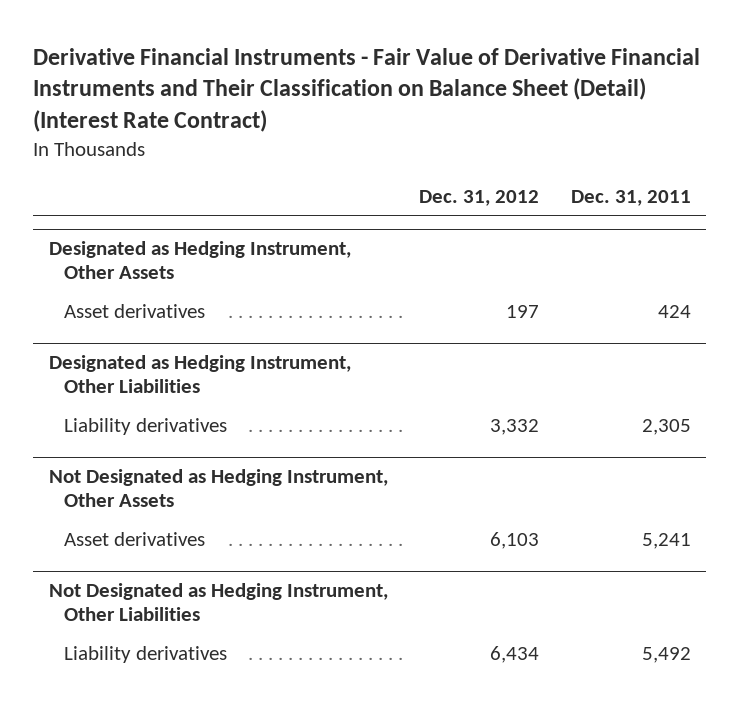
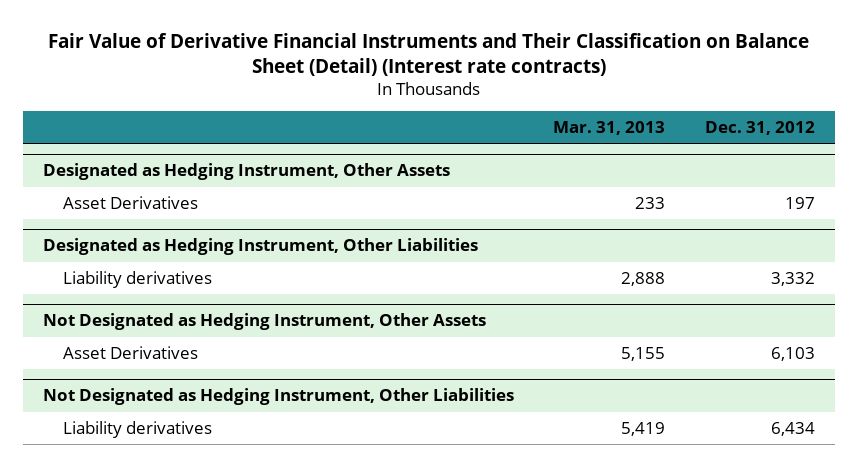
[32,47,700,133] Derivative Financial Instruments - Fair Value of Derivative Financial Instruments and Their Classification on Balance Sheet (Detail) (Interest Rate Contract) -> [47,32,809,77] Fair Value of Derivative Financial Instruments and Their Classification on Balance Sheet (Detail) (Interest rate contracts)
[570,189,691,206] Dec. 31, 2011 -> none
none -> [553,121,666,136] Mar. 31, 2013
[63,304,205,319] Asset derivatives -> [62,195,198,209] Asset Derivatives
[63,532,205,547] Asset derivatives -> [62,345,198,359] Asset Derivatives

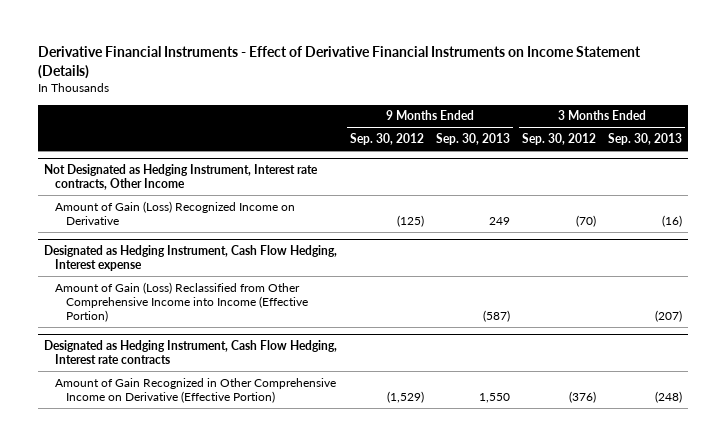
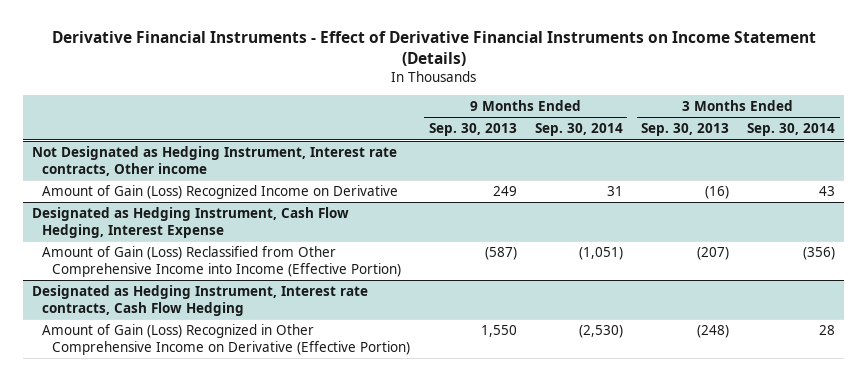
[349,133,424,146] Sep. 30, 2012 -> none
[522,133,597,146] Sep. 30, 2012 -> none
none -> [534,123,623,137] Sep. 30, 2014
none -> [747,123,836,137] Sep. 30, 2014
[44,163,319,190] Not Designated as Hedging Instrument, Interest rate contracts, Other Income -> [31,145,397,176] Not Designated as Hedging Instrument, Interest rate contracts, Other income
[44,244,338,271] Designated as Hedging Instrument, Cash Flow Hedging, Interest expense -> [31,206,349,238] Designated as Hedging Instrument, Cash Flow Hedging, Interest Expense
[44,339,338,364] Designated as Hedging Instrument, Cash Flow Hedging, Interest rate contracts -> [31,284,368,316] Designated as Hedging Instrument, Interest rate contracts, Cash Flow Hedging
[55,377,337,403] Amount of Gain Recognized in Other Comprehensive Income on Derivative (Effective Portion) -> [42,323,411,355] Amount of Gain (Loss) Recognized in Other Comprehensive Income on Derivative (Effective Portion)

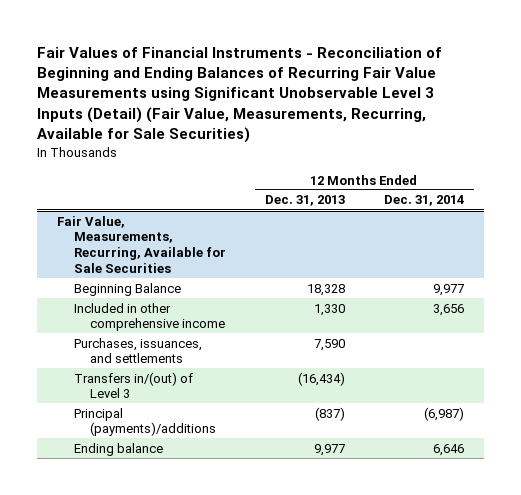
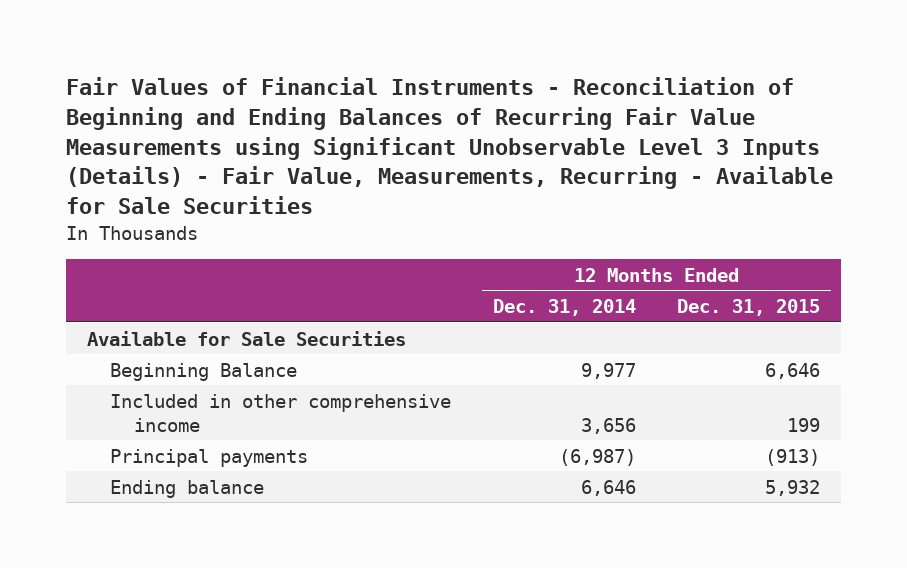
[37,46,443,144] Fair Values of Financial Instruments - Reconciliation of Beginning and Ending Balances of Recurring Fair Value Measurements using Significant Unobservable Level 3 Inputs (Detail) (Fair Value, Measurements, Recurring, Available for Sale Securities) -> [65,77,833,215] Fair Values of Financial Instruments - Reconciliation of Beginning and Ending Balances of Recurring Fair Value Measurements using Significant Unobservable Level 3 Inputs (Details) - Fair Value, Measurements, Recurring - Available for Sale Securities
[264,195,345,207] Dec. 31, 2013 -> none
none -> [677,299,821,317] Dec. 31, 2015
[56,215,226,273] Fair Value, Measurements, Recurring, Available for Sale Securities -> none
none -> [86,330,406,346] Available for Sale Securities
[73,337,202,364] Purchases, issuances, and settlements -> none
[73,371,193,399] Transfers in/(out) of Level 3 -> none
[73,407,217,437] Principal (payments)/additions -> [110,448,309,467] Principal payments

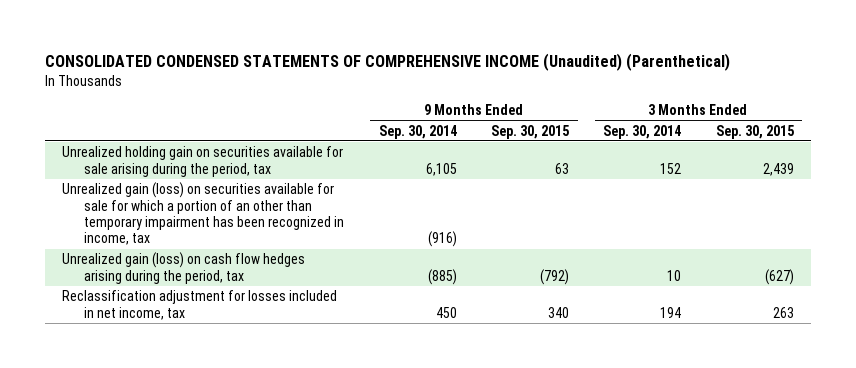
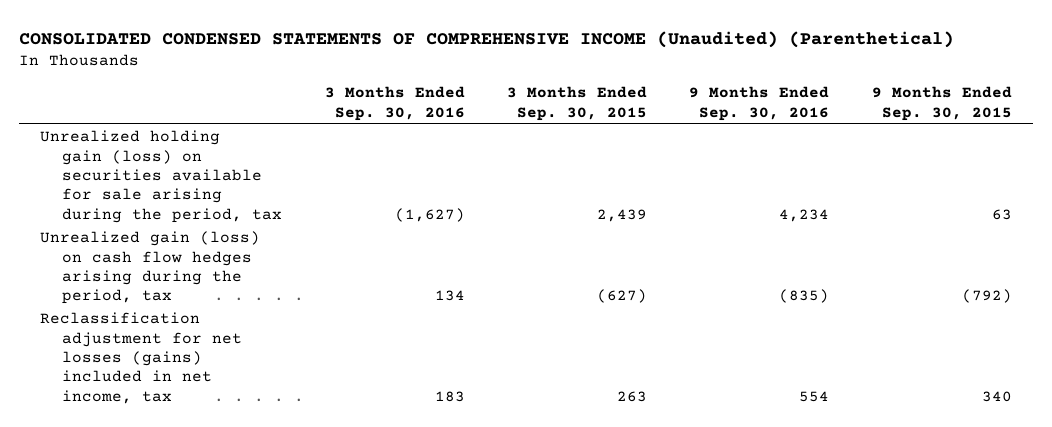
[378,124,457,139] Sep. 30, 2014 -> none
[603,124,682,139] Sep. 30, 2014 -> none
none -> [324,86,465,121] 3 Months Ended Sep. 30, 2016
none -> [689,86,830,121] 9 Months Ended Sep. 30, 2016
[62,182,345,246] Unrealized gain (loss) on securities available for sale for which a portion of an other than temporary impairment has been recognized in income, tax -> none
[62,146,344,177] Unrealized holding gain on securities available for sale arising during the period, tax -> [39,130,283,223] Unrealized holding gain (loss) on securities available for sale arising during the period, tax
[62,290,338,320] Reclassification adjustment for losses included in net income, tax -> [39,312,243,404] Reclassification adjustment for net losses (gains) included in net income, tax

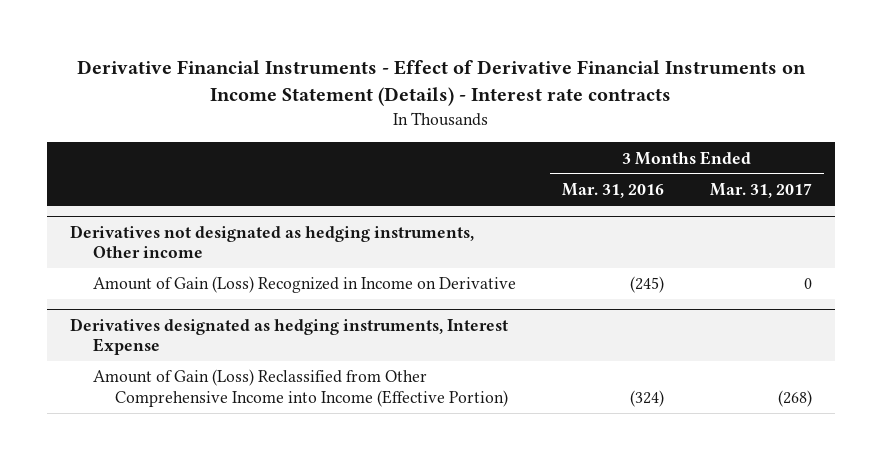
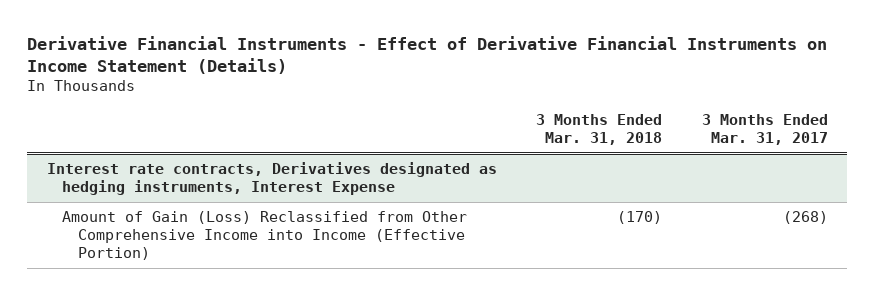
[77,60,807,107] Derivative Financial Instruments - Effect of Derivative Financial Instruments on Income Statement (Details) - Interest rate contracts -> [27,35,828,74] Derivative Financial Instruments - Effect of Derivative Financial Instruments on Income Statement (Details)
[561,183,664,199] Mar. 31, 2016 -> none
none -> [536,114,663,146] 3 Months Ended Mar. 31, 2018
[70,224,475,258] Derivatives not designated as hedging instruments, Other income -> none
[92,276,516,294] Amount of Gain (Loss) Recognized in Income on Derivative -> none
[70,317,509,355] Derivatives designated as hedging instruments, Interest Expense -> [47,161,498,196] Interest rate contracts, Derivatives designated as hedging instruments, Interest Expense

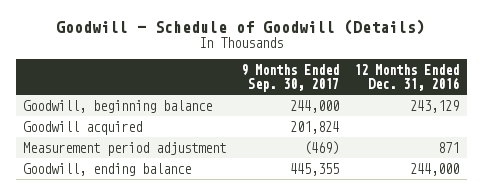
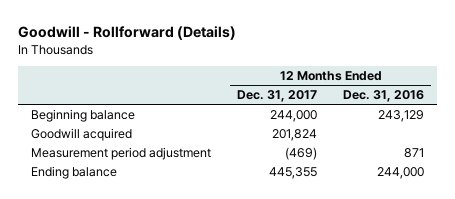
[56,18,426,35] Goodwill - Schedule of Goodwill (Details) -> [17,26,236,41] Goodwill - Rollforward (Details)
[241,64,340,92] 9 Months Ended Sep. 30, 2017 -> none
none -> [237,90,318,103] Dec. 31, 2017
[23,99,213,113] Goodwill, beginning balance -> [30,108,135,122] Beginning balance
[23,162,192,176] Goodwill, ending balance -> [30,165,117,179] Ending balance

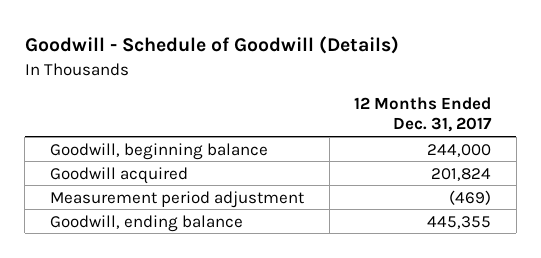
[17,26,236,41] Goodwill - Rollforward (Details) -> [24,36,399,55] Goodwill - Schedule of Goodwill (Details)
[343,90,425,103] Dec. 31, 2016 -> none
[30,108,135,122] Beginning balance -> [50,142,269,160] Goodwill, beginning balance
[30,165,117,179] Ending balance -> [50,214,244,232] Goodwill, ending balance

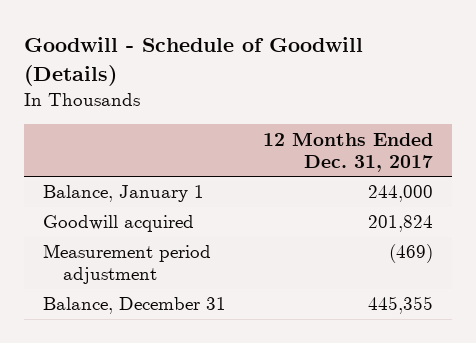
[50,142,269,160] Goodwill, beginning balance -> [42,185,204,203] Balance, January 1
[50,214,244,232] Goodwill, ending balance -> [42,297,226,315] Balance, December 31

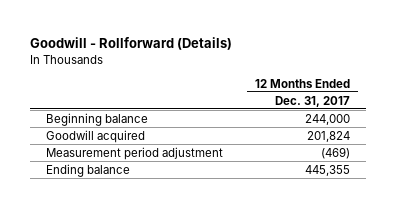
[23,37,363,87] Goodwill - Schedule of Goodwill (Details) -> [30,37,233,51] Goodwill - Rollforward (Details)
[42,185,204,203] Balance, January 1 -> [46,112,149,126] Beginning balance
[42,297,226,315] Balance, December 31 -> [46,163,131,177] Ending balance

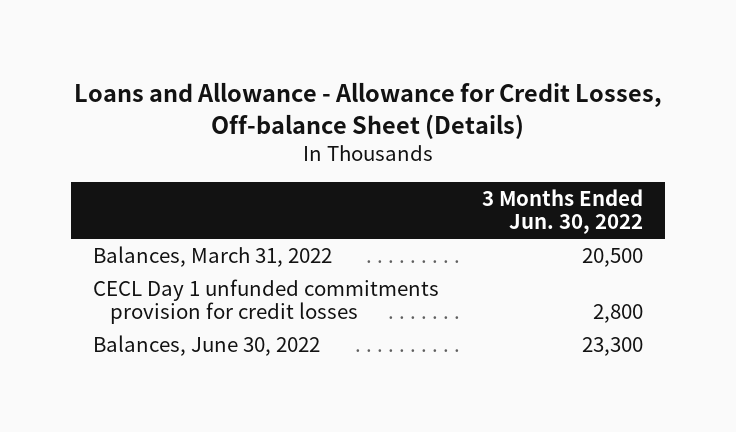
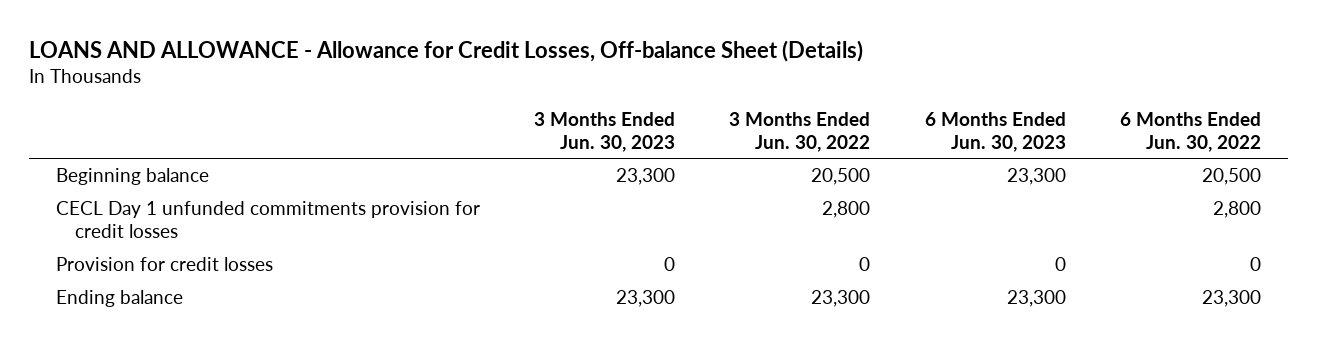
[73,82,662,139] Loans and Allowance - Allowance for Credit Losses, Off-balance Sheet (Details) -> [28,39,863,62] LOANS AND ALLOWANCE - Allowance for Credit Losses, Off-balance Sheet (Details)
none -> [534,111,676,152] 3 Months Ended Jun. 30, 2023
none -> [924,111,1066,152] 6 Months Ended Jun. 30, 2023
none -> [1119,111,1261,152] 6 Months Ended Jun. 30, 2022
[92,245,332,267] Balances, March 31, 2022 -> [55,168,209,186] Beginning balance
none -> [55,257,273,272] Provision for credit losses
[92,334,320,356] Balances, June 30, 2022 -> [55,290,183,308] Ending balance

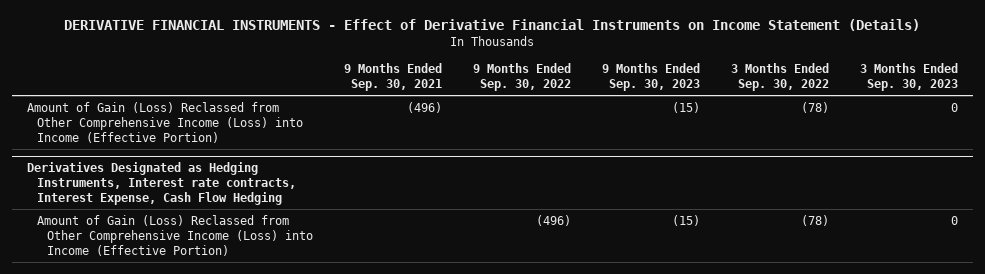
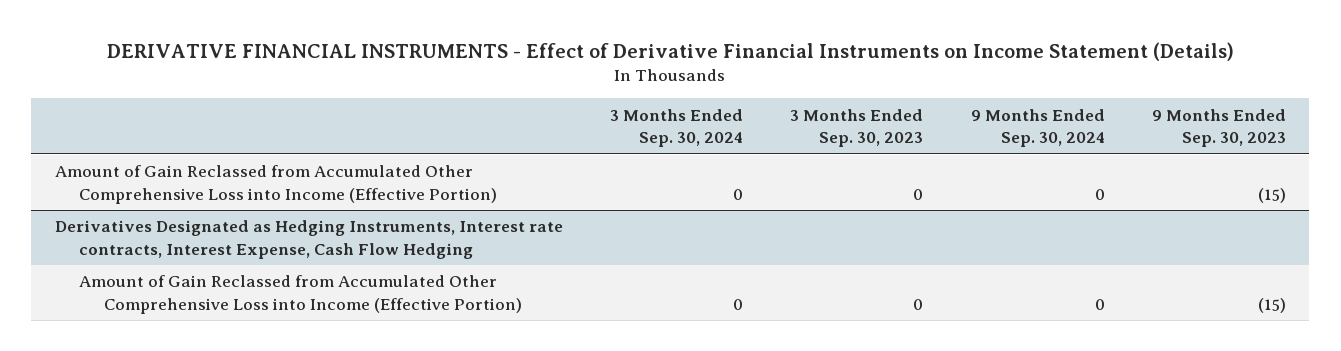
[343,62,442,91] 9 Months Ended Sep. 30, 2021 -> none
[472,62,571,91] 9 Months Ended Sep. 30, 2022 -> none
[730,62,829,91] 3 Months Ended Sep. 30, 2022 -> none
none -> [610,108,744,148] 3 Months Ended Sep. 30, 2024
none -> [970,108,1105,148] 9 Months Ended Sep. 30, 2024
[27,101,303,143] Amount of Gain (Loss) Reclassed from Other Comprehensive Income (Loss) into Income (Effective Portion) -> [54,165,498,204] Amount of Gain Reclassed from Accumulated Other Comprehensive Loss into Income (Effective Portion)
[36,214,313,256] Amount of Gain (Loss) Reclassed from Other Comprehensive Income (Loss) into Income (Effective Portion) -> [79,275,523,314] Amount of Gain Reclassed from Accumulated Other Comprehensive Loss into Income (Effective Portion)

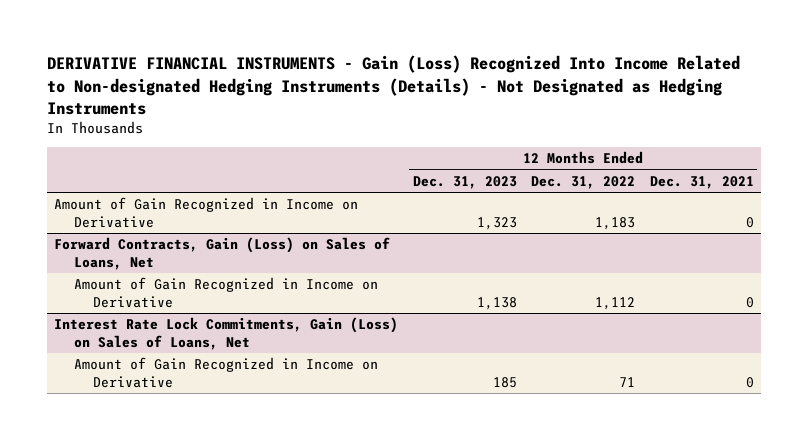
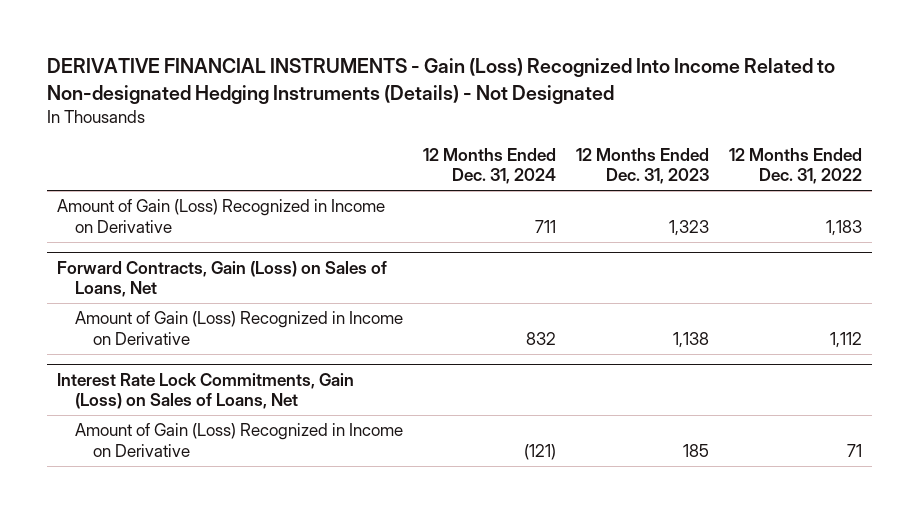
[47,55,741,115] DERIVATIVE FINANCIAL INSTRUMENTS - Gain (Loss) Recognized Into Income Related to Non-designated Hedging Instruments (Details) - Not Designated as Hedging Instruments -> [46,58,835,104] DERIVATIVE FINANCIAL INSTRUMENTS - Gain (Loss) Recognized Into Income Related to Non-designated Hedging Instruments (Details) - Not Designated
[649,175,754,189] Dec. 31, 2021 -> none
none -> [422,148,556,185] 12 Months Ended Dec. 31, 2024
[54,197,359,228] Amount of Gain Recognized in Income on Derivative -> [56,199,385,233] Amount of Gain (Loss) Recognized in Income on Derivative
[73,277,378,308] Amount of Gain Recognized in Income on Derivative -> [74,311,403,345] Amount of Gain (Loss) Recognized in Income on Derivative
[73,357,378,388] Amount of Gain Recognized in Income on Derivative -> [74,423,403,457] Amount of Gain (Loss) Recognized in Income on Derivative

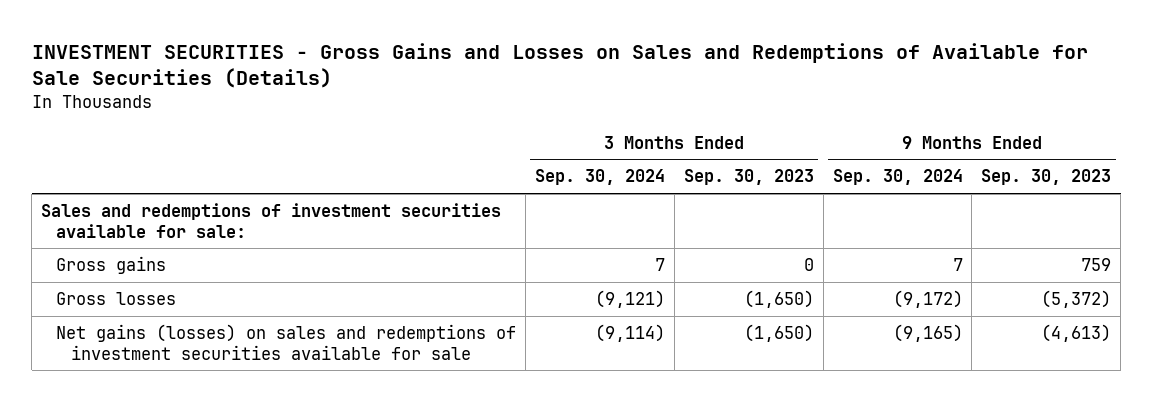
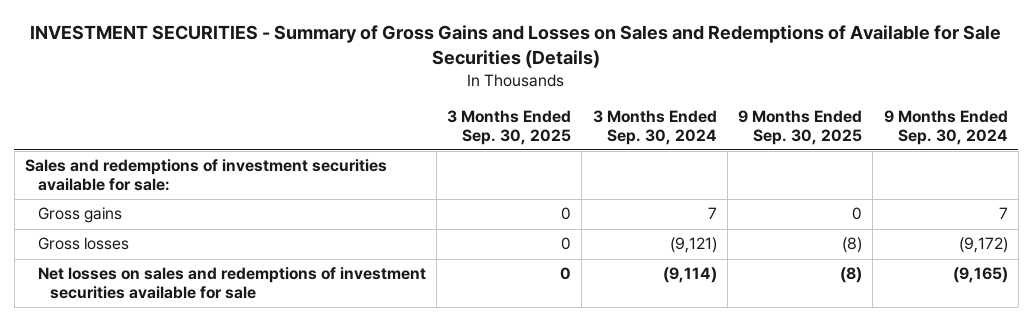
[31,42,1088,89] INVESTMENT SECURITIES - Gross Gains and Losses on Sales and Redemptions of Available for Sale Securities (Details) -> [30,25,1002,69] INVESTMENT SECURITIES - Summary of Gross Gains and Losses on Sales and Redemptions of Available for Sale Securities (Details)
[683,169,814,186] Sep. 30, 2023 -> none
[981,169,1112,186] Sep. 30, 2023 -> none
none -> [447,110,572,145] 3 Months Ended Sep. 30, 2025
none -> [738,110,863,145] 9 Months Ended Sep. 30, 2025
[56,324,517,360] Net gains (losses) on sales and redemptions of investment securities available for sale -> [37,267,426,300] Net losses on sales and redemptions of investment securities available for sale

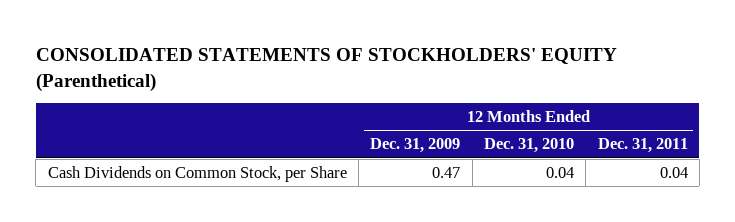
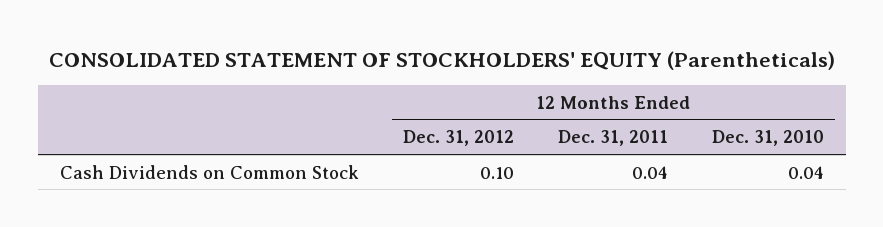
[35,48,617,92] CONSOLIDATED STATEMENTS OF STOCKHOLDERS' EQUITY (Parenthetical) -> [48,50,835,70] CONSOLIDATED STATEMENT OF STOCKHOLDERS' EQUITY (Parentheticals)
[370,138,461,154] Dec. 31, 2009 -> none
none -> [402,130,514,147] Dec. 31, 2012
[47,165,347,182] Cash Dividends on Common Stock, per Share -> [59,164,359,179] Cash Dividends on Common Stock

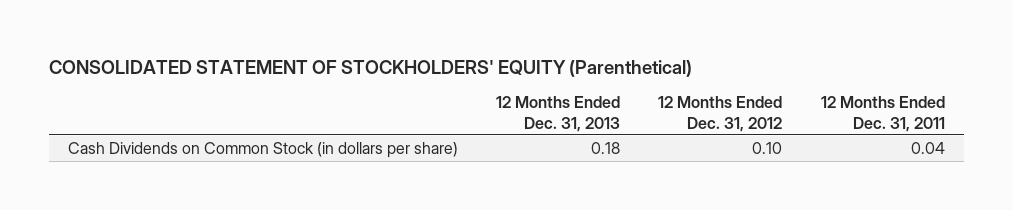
[48,50,835,70] CONSOLIDATED STATEMENT OF STOCKHOLDERS' EQUITY (Parentheticals) -> [48,59,692,77] CONSOLIDATED STATEMENT OF STOCKHOLDERS' EQUITY (Parenthetical)
[711,130,824,147] Dec. 31, 2010 -> none
none -> [496,96,621,132] 12 Months Ended Dec. 31, 2013
[59,164,359,179] Cash Dividends on Common Stock -> [68,142,459,159] Cash Dividends on Common Stock (in dollars per share)

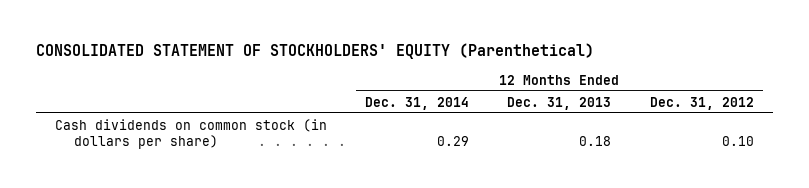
[820,96,945,132] 12 Months Ended Dec. 31, 2011 -> none
none -> [365,96,470,110] Dec. 31, 2014
[68,142,459,159] Cash Dividends on Common Stock (in dollars per share) -> [55,118,328,150] Cash dividends on common stock (in dollars per share)

